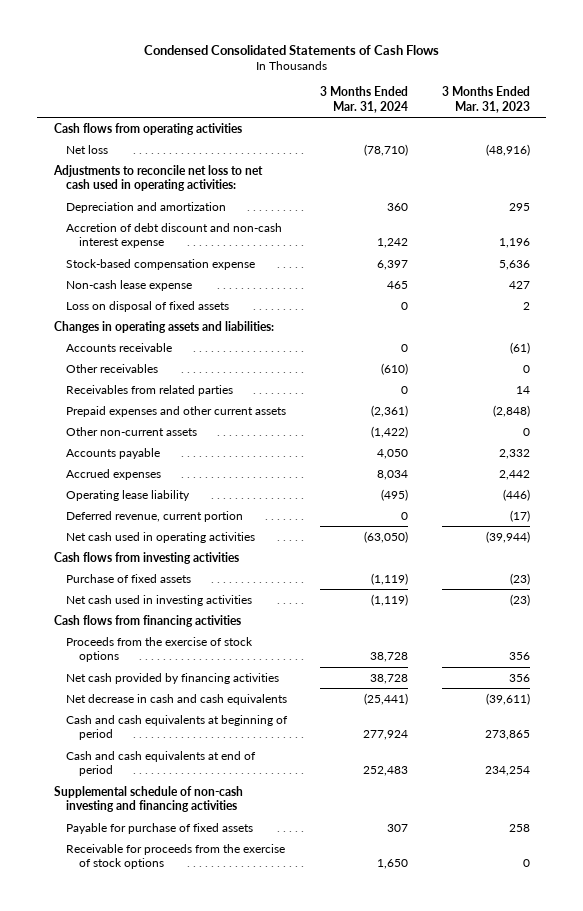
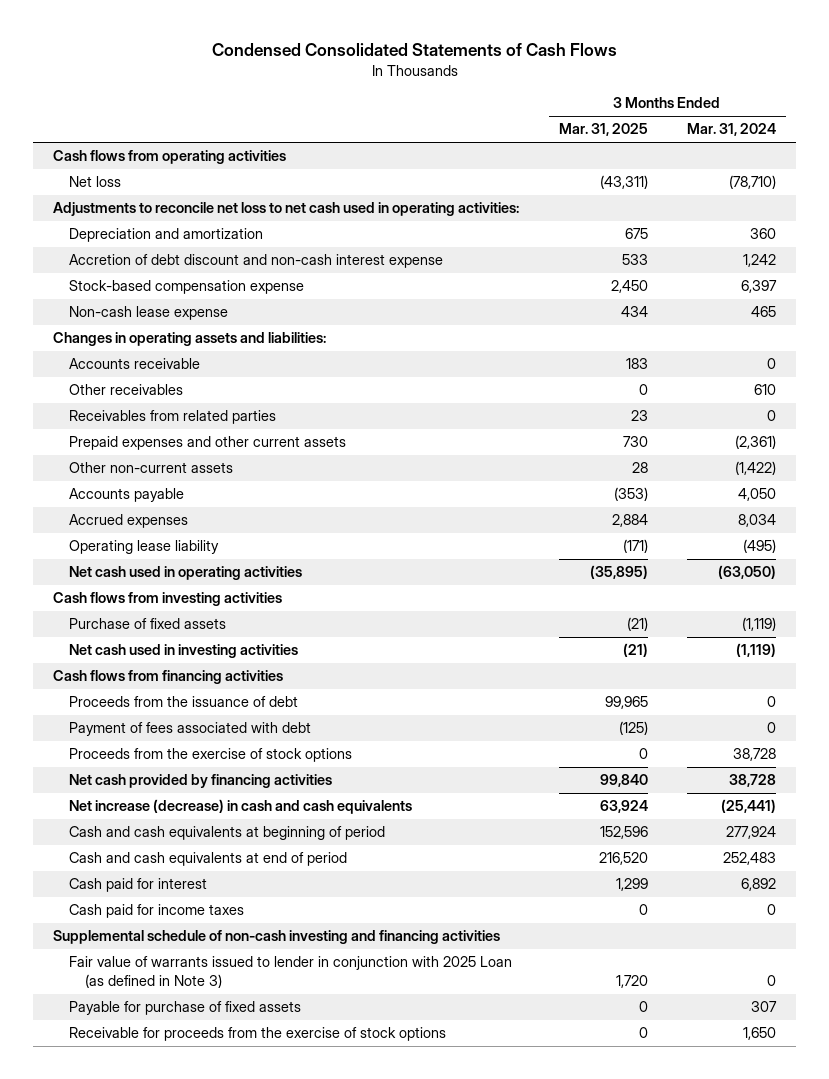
[441,86,530,114] 3 Months Ended Mar. 31, 2023 -> none
none -> [558,123,648,137] Mar. 31, 2025
[66,300,230,312] Loss on disposal of fixed assets -> none
[381,362,409,375] (610) -> [754,384,777,396] 610
[66,510,244,522] Deferred revenue, current portion -> none
none -> [69,696,299,708] Proceeds from the issuance of debt
none -> [69,722,312,737] Payment of fees associated with debt
[66,693,288,705] Net decrease in cash and cash equivalents -> [69,799,413,815] Net increase (decrease) in cash and cash equivalents
none -> [69,878,208,893] Cash paid for interest
none -> [69,904,245,919] Cash paid for income taxes
none -> [69,956,513,989] Fair value of warrants issued to lender in conjunction with 2025 Loan (as defined in Note 3)

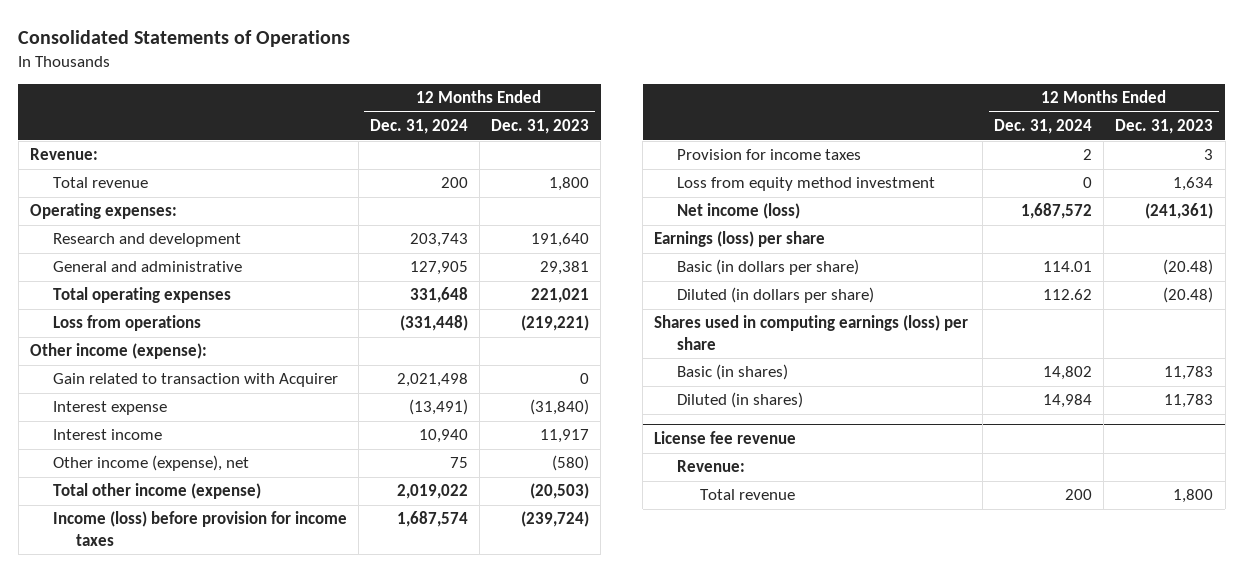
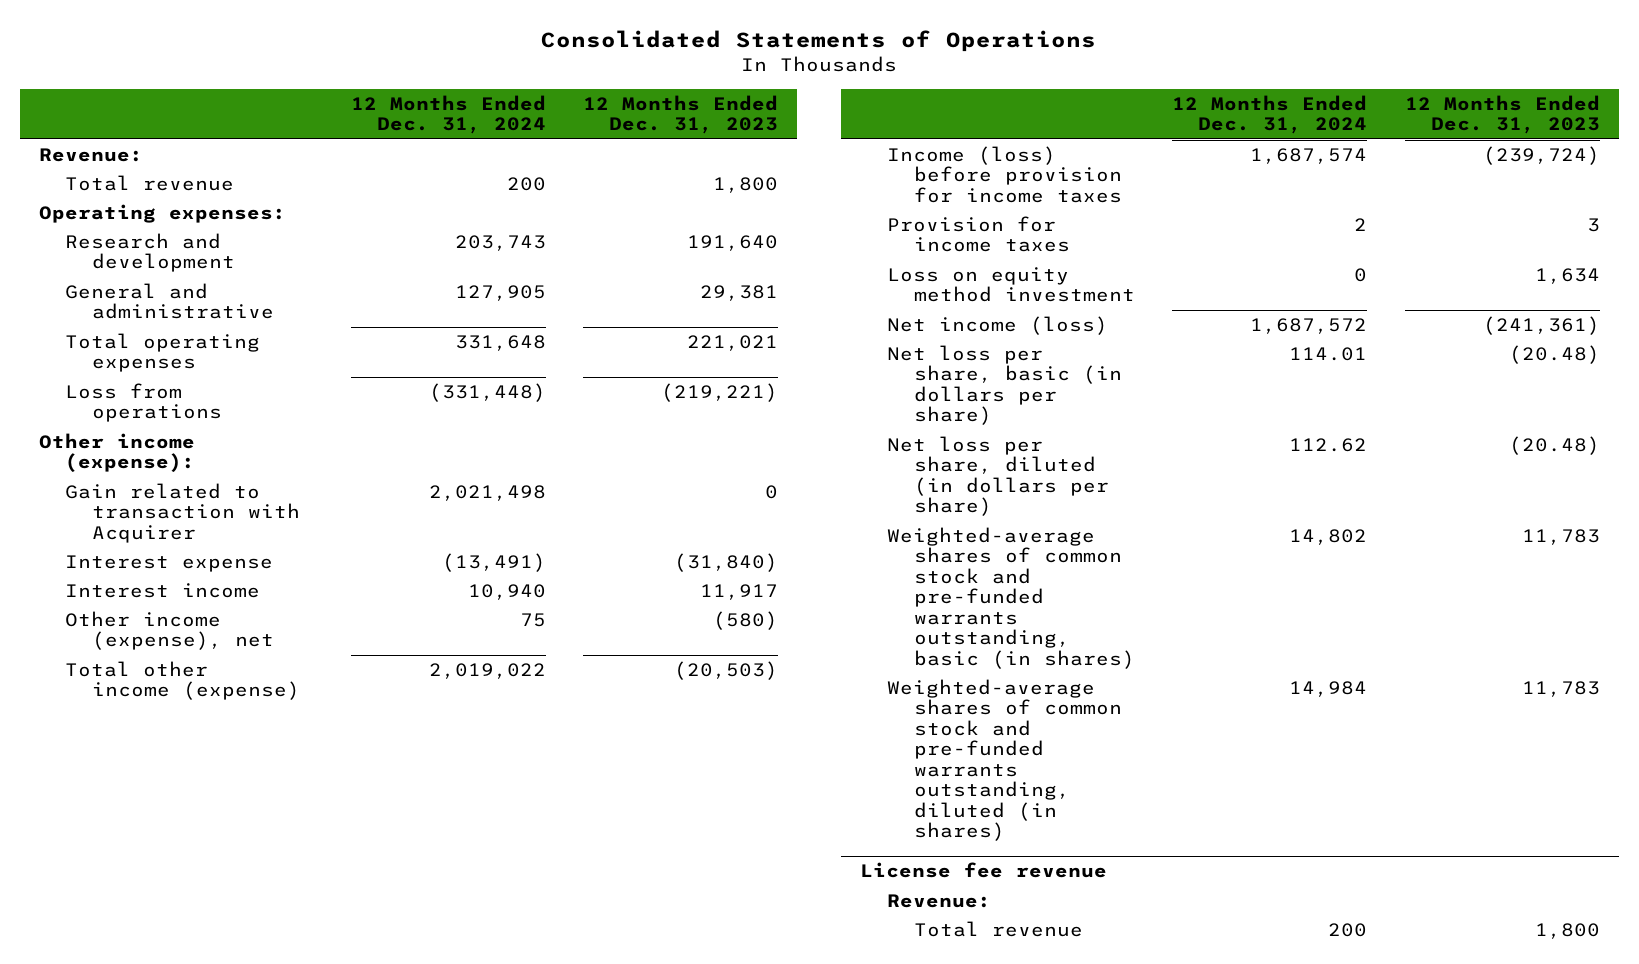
[677,177,936,192] Loss from equity method investment -> [887,266,1135,303] Loss on equity method investment
[654,231,826,248] Earnings (loss) per share -> none
[654,315,969,350] Shares used in computing earnings (loss) per share -> none
[677,259,860,276] Basic (in dollars per share) -> [887,344,1122,426] Net loss per share, basic (in dollars per share)
[677,287,875,304] Diluted (in dollars per share) -> [887,435,1109,517] Net loss per share, diluted (in dollars per share)
[677,364,789,381] Basic (in shares) -> [887,526,1135,669] Weighted-average shares of common stock and pre-funded warrants outstanding, basic (in shares)
[677,392,804,409] Diluted (in shares) -> [887,678,1122,842] Weighted-average shares of common stock and pre-funded warrants outstanding, diluted (in shares)

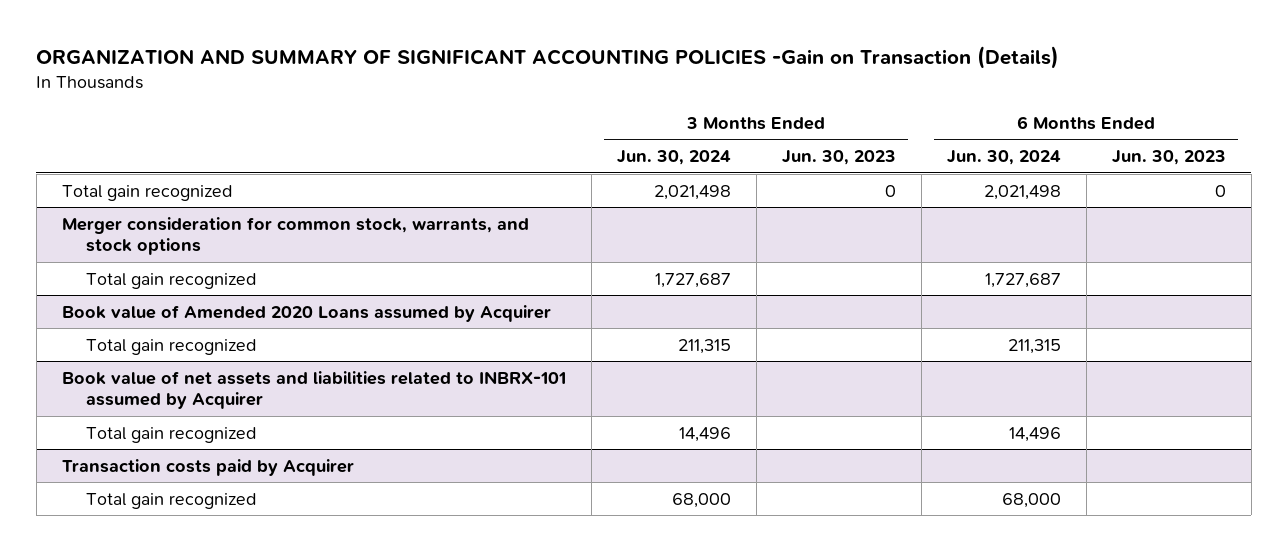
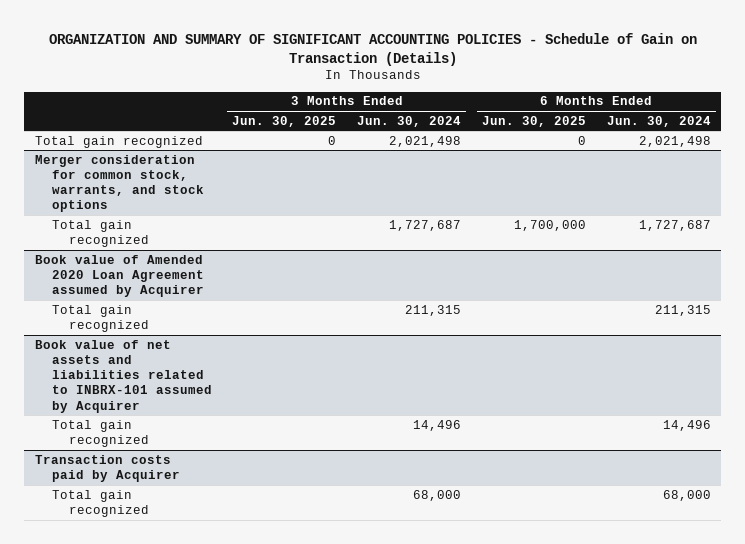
[36,46,1060,70] ORGANIZATION AND SUMMARY OF SIGNIFICANT ACCOUNTING POLICIES -Gain on Transaction (Details) -> [48,32,697,66] ORGANIZATION AND SUMMARY OF SIGNIFICANT ACCOUNTING POLICIES - Schedule of Gain on Transaction (Details)
[781,150,896,166] Jun. 30, 2023 -> none
[1111,150,1226,166] Jun. 30, 2023 -> none
none -> [232,115,337,127] Jun. 30, 2025
none -> [481,115,586,127] Jun. 30, 2025
[61,304,551,322] Book value of Amended 2020 Loans assumed by Acquirer -> [34,254,204,298] Book value of Amended 2020 Loan Agreement assumed by Acquirer

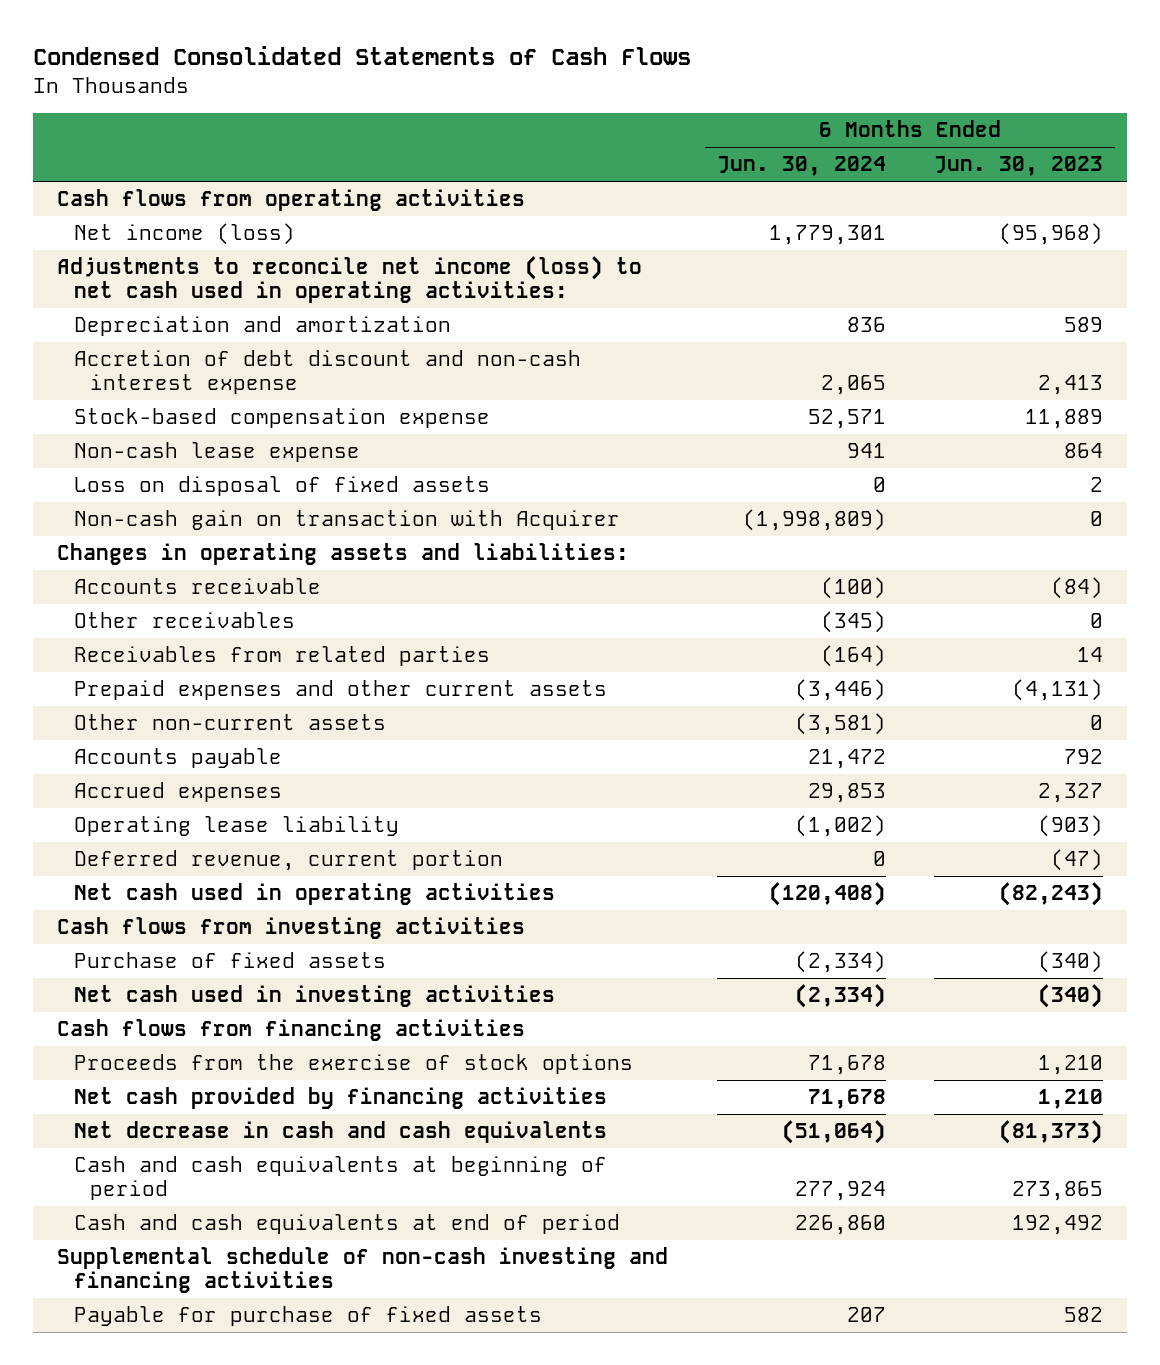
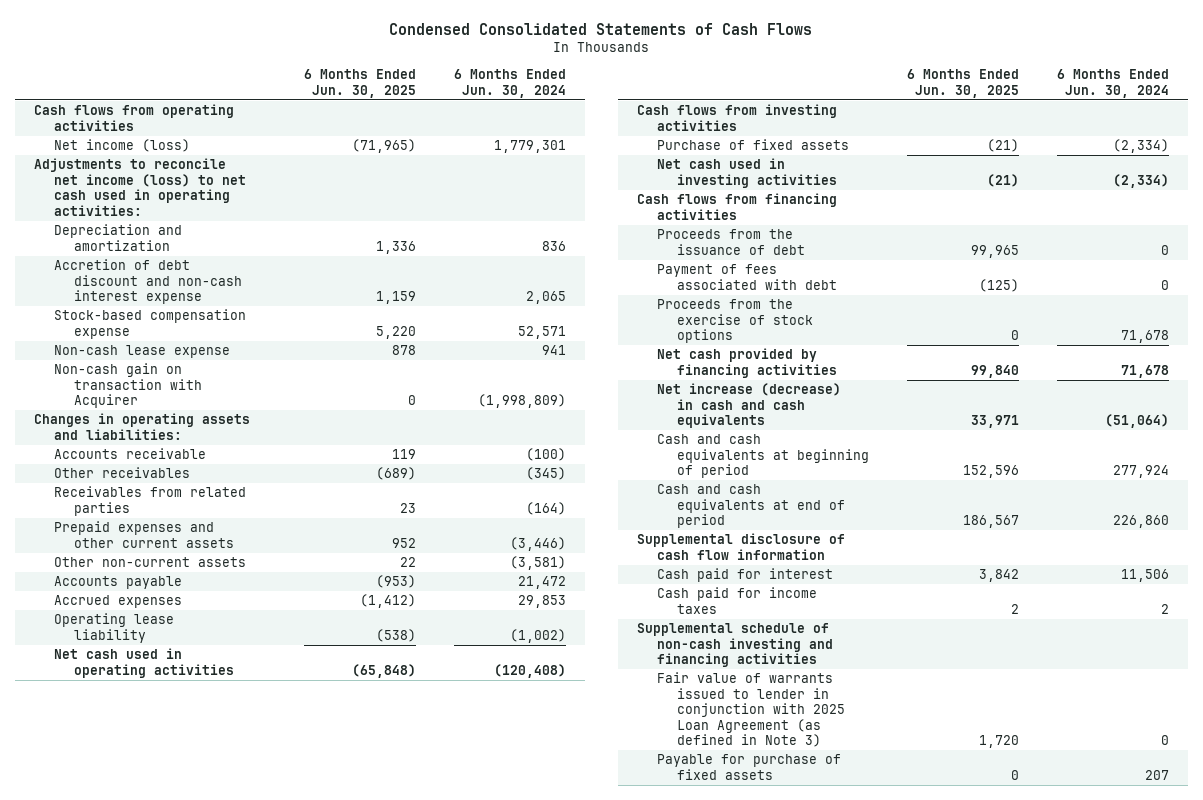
[934,156,1104,177] Jun. 30, 2023 -> none
none -> [304,69,417,98] 6 Months Ended Jun. 30, 2025
[73,476,490,497] Loss on disposal of fixed assets -> none
[73,850,503,872] Deferred revenue, current portion -> none
none -> [656,229,806,255] Proceeds from the issuance of debt
none -> [656,264,838,290] Payment of fees associated with debt
[73,1121,607,1144] Net decrease in cash and cash equivalents -> [656,383,841,429] Net increase (decrease) in cash and cash equivalents
none -> [636,533,845,560] Supplemental disclosure of cash flow information
none -> [656,568,833,583] Cash paid for interest
none -> [656,587,817,614] Cash paid for income taxes
none -> [656,672,846,747] Fair value of warrants issued to lender in conjunction with 2025 Loan Agreement (as defined in Note 3)

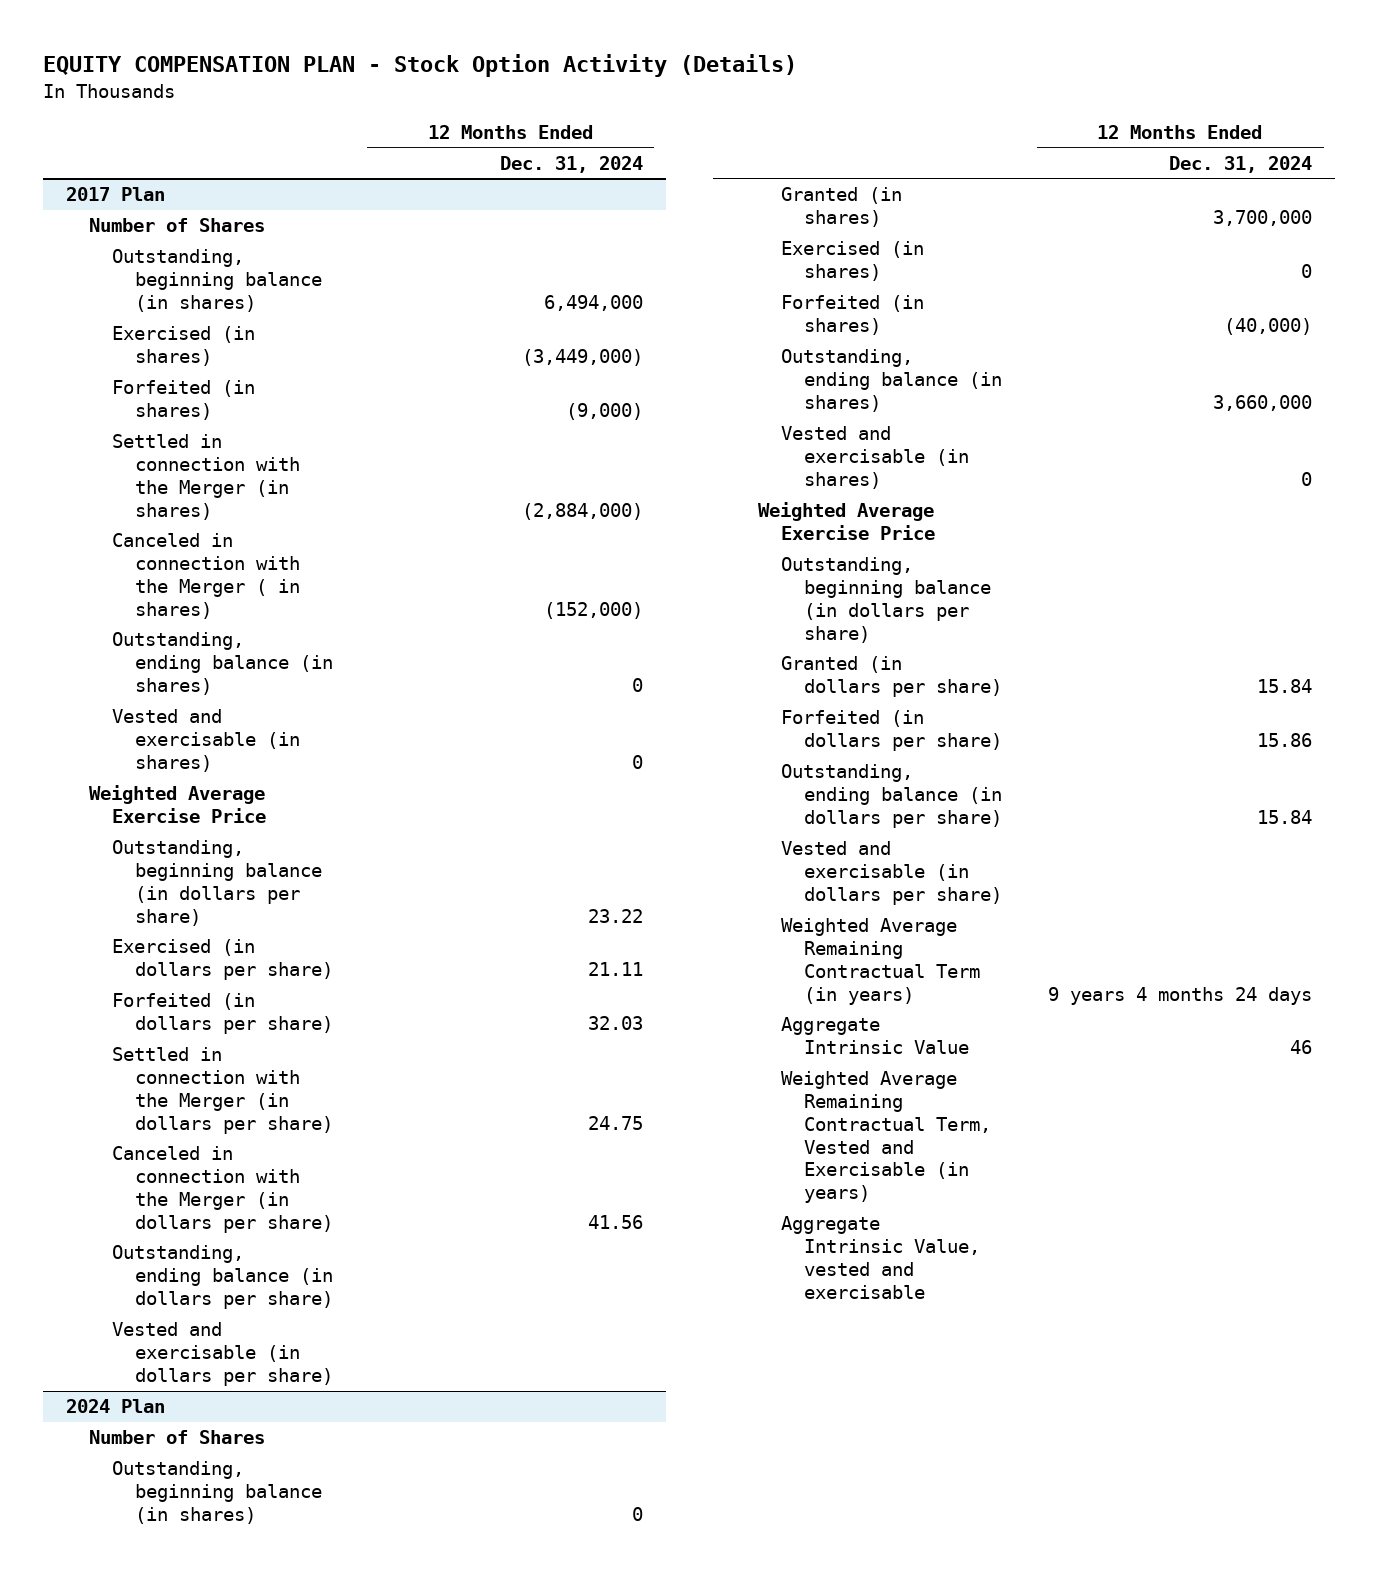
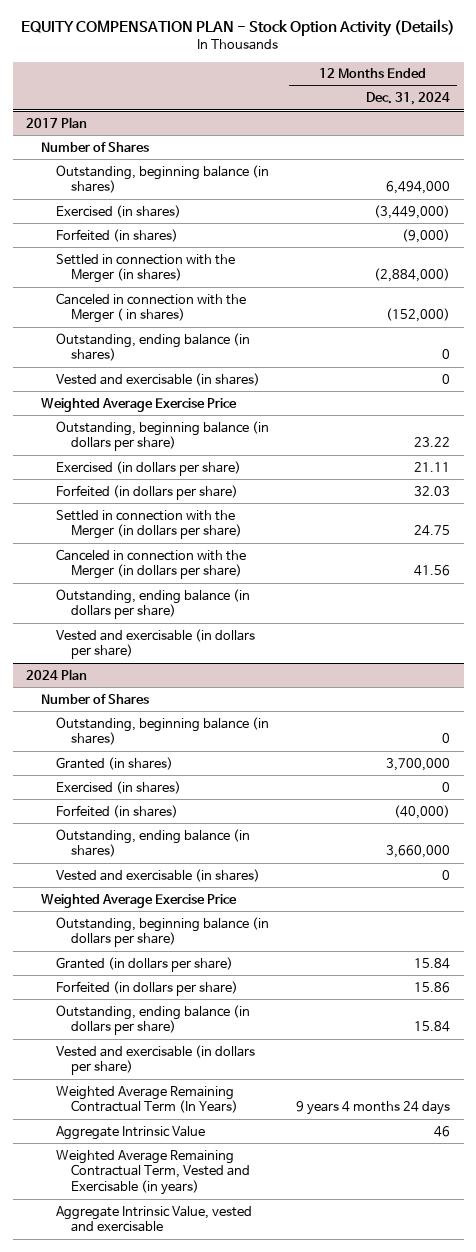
[781,918,981,1005] Weighted Average Remaining Contractual Term (in years) -> [55,1085,238,1114] Weighted Average Remaining Contractual Term (In Years)

